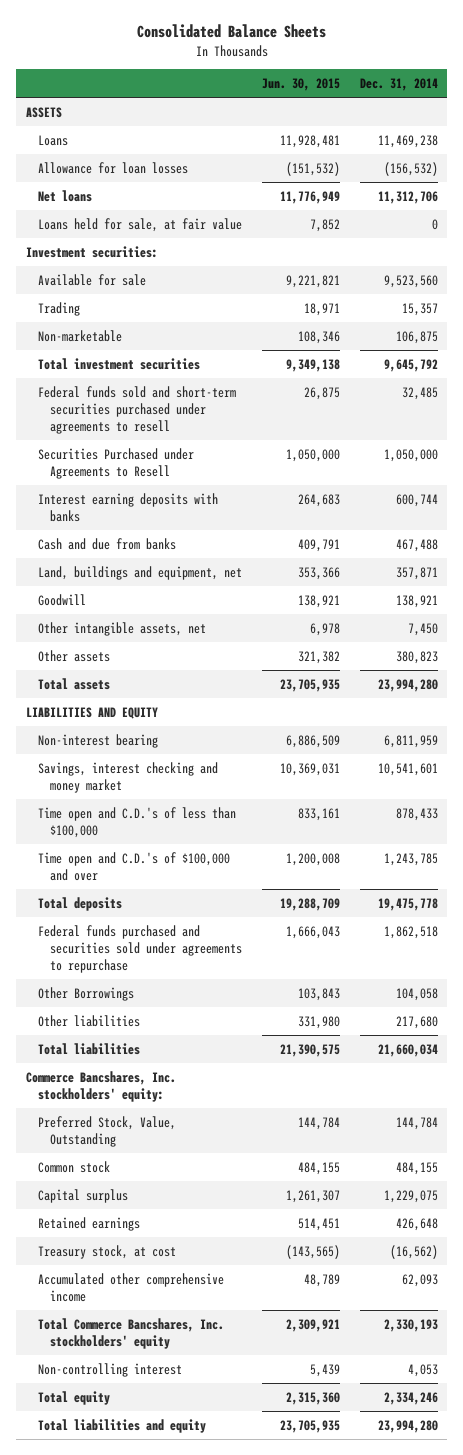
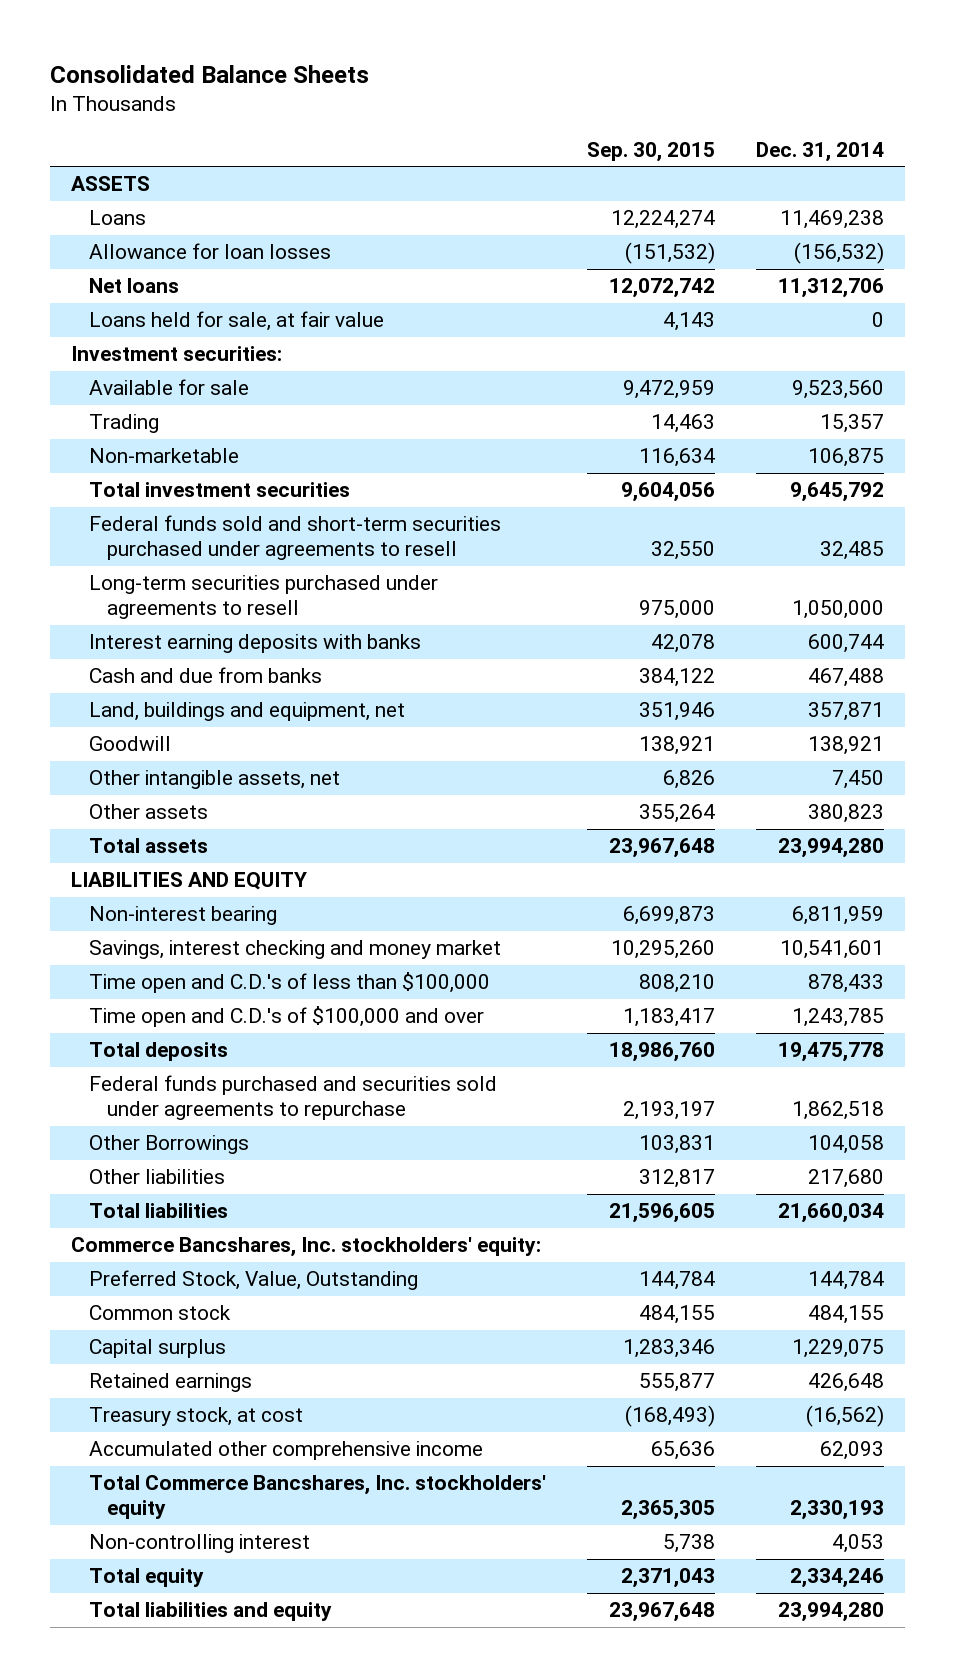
[261,78,340,92] Jun. 30, 2015 -> none
none -> [587,141,716,162] Sep. 30, 2015
[37,447,194,479] Securities Purchased under Agreements to Resell -> [88,575,438,620] Long-term securities purchased under agreements to resell

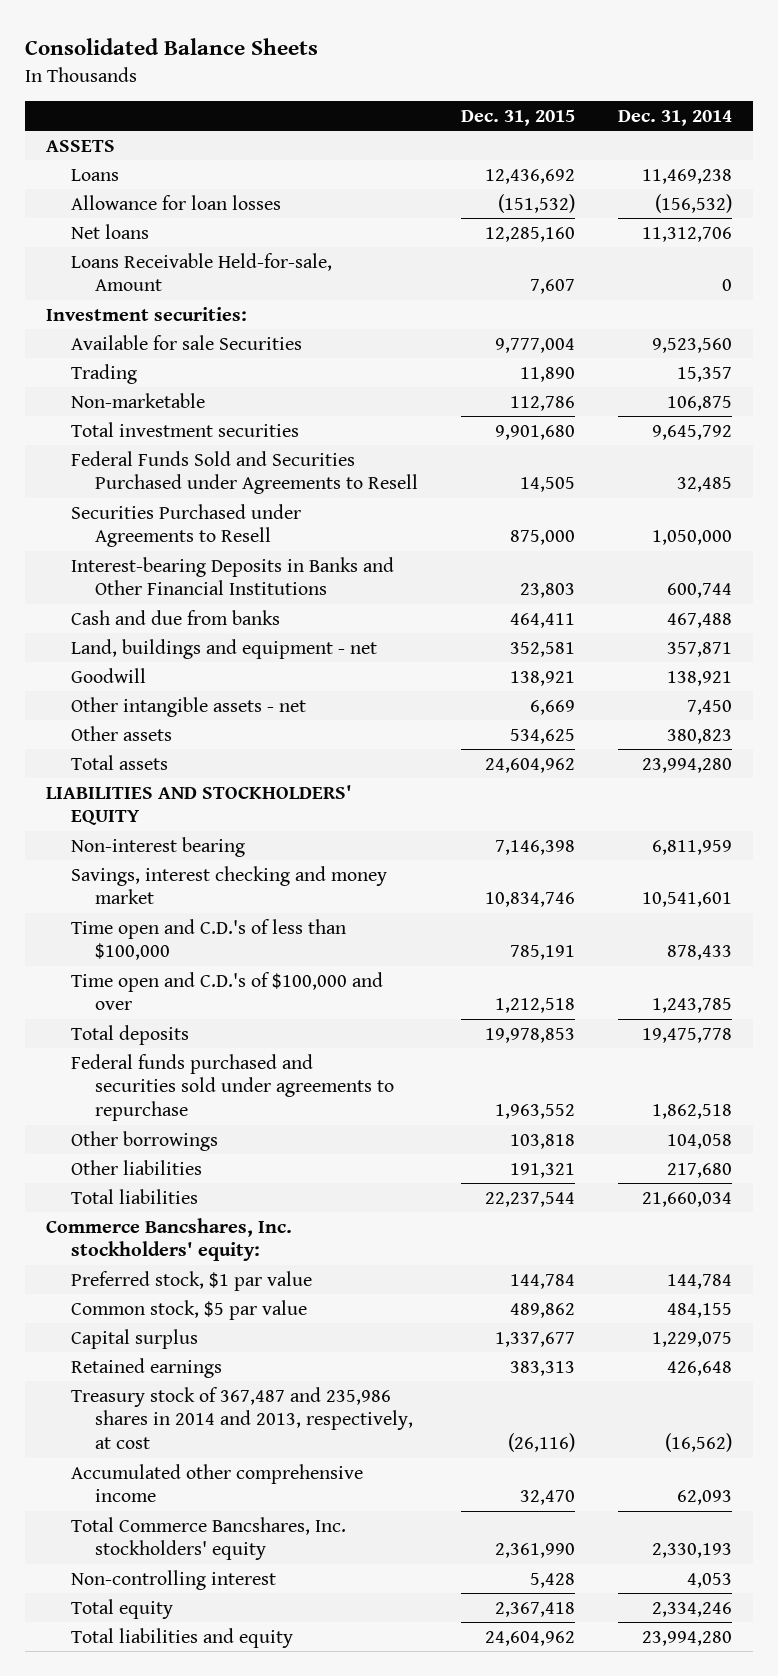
[587,141,716,162] Sep. 30, 2015 -> none
none -> [461,109,576,126] Dec. 31, 2015
[88,311,384,332] Loans held for sale, at fair value -> [70,252,332,292] Loans Receivable Held-for-sale, Amount
[88,379,249,396] Available for sale -> [70,334,302,350] Available for sale Securities
[88,515,501,561] Federal funds sold and short-term securities purchased under agreements to resell -> [70,450,419,495] Federal Funds Sold and Securities Purchased under Agreements to Resell
[88,575,438,620] Long-term securities purchased under agreements to resell -> [70,503,301,548] Securities Purchased under Agreements to Resell
[88,634,421,654] Interest earning deposits with banks -> [70,556,394,596] Interest-bearing Deposits in Banks and Other Financial Institutions
[88,702,405,722] Land, buildings and equipment, net -> [70,638,377,659] Land, buildings and equipment - net
[88,770,340,790] Other intangible assets, net -> [70,696,306,717] Other intangible assets - net
[70,872,307,891] LIABILITIES AND EQUITY -> [46,784,353,826] LIABILITIES AND STOCKHOLDERS' EQUITY
[88,1135,249,1155] Other Borrowings -> [70,1130,218,1151] Other borrowings
[88,1270,418,1291] Preferred Stock, Value, Outstanding -> [70,1270,312,1291] Preferred stock, $1 par value
[88,1305,231,1321] Common stock -> [70,1299,307,1320] Common stock, $5 par value
[88,1407,303,1427] Treasury stock, at cost -> [70,1386,414,1450] Treasury stock of 367,487 and 235,986 shares in 2014 and 2013, respectively, at cost

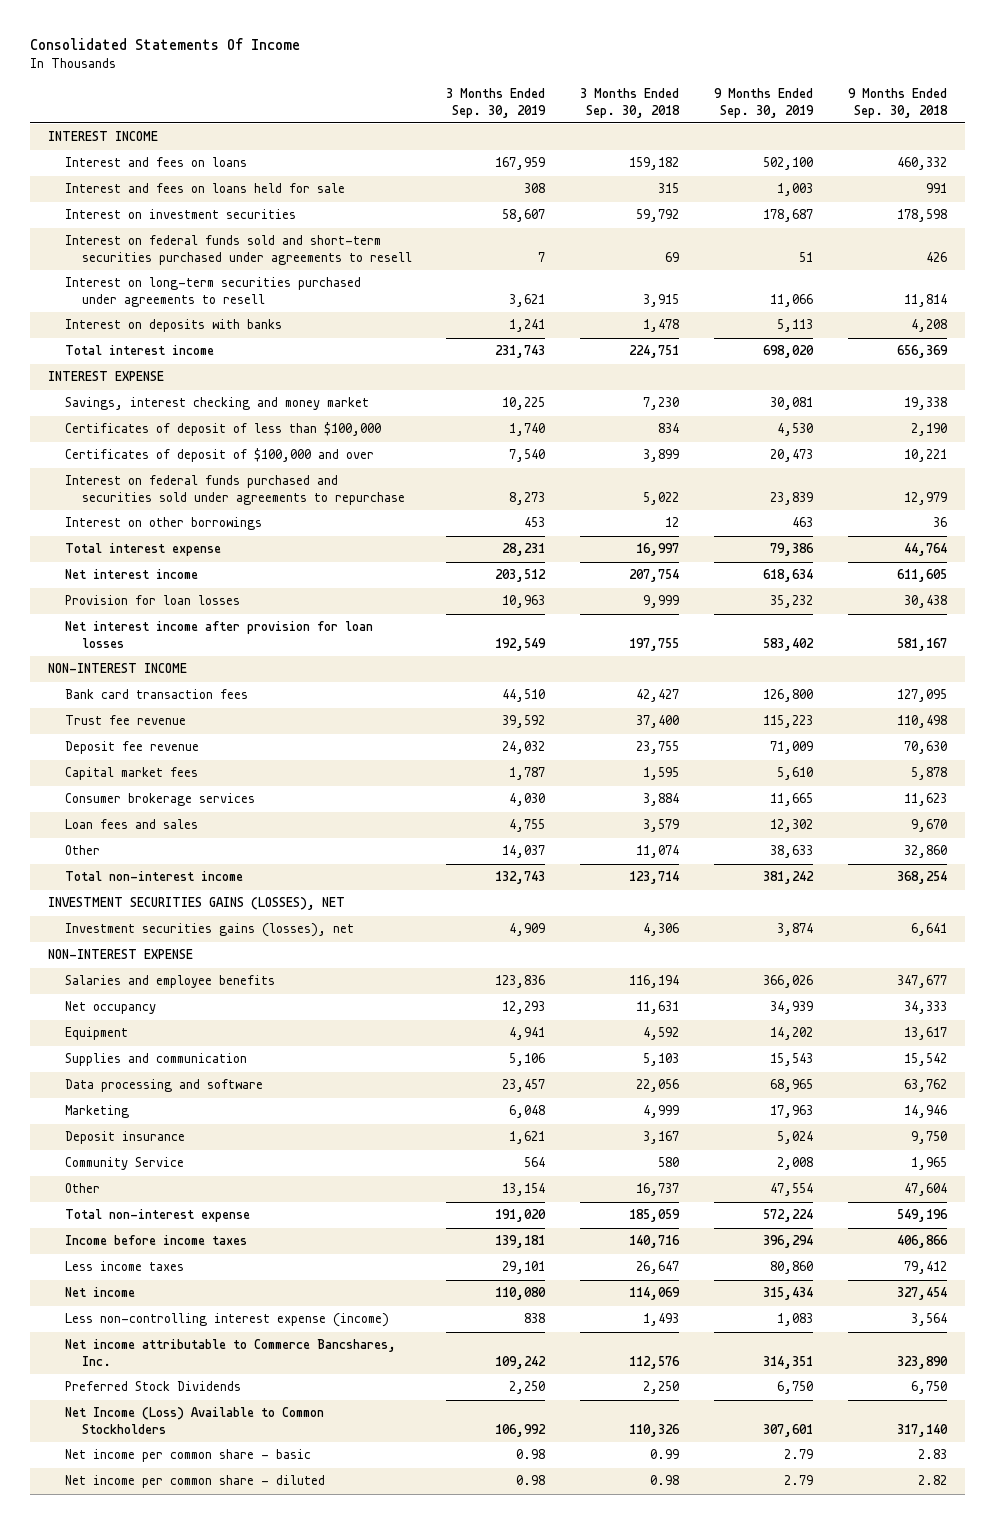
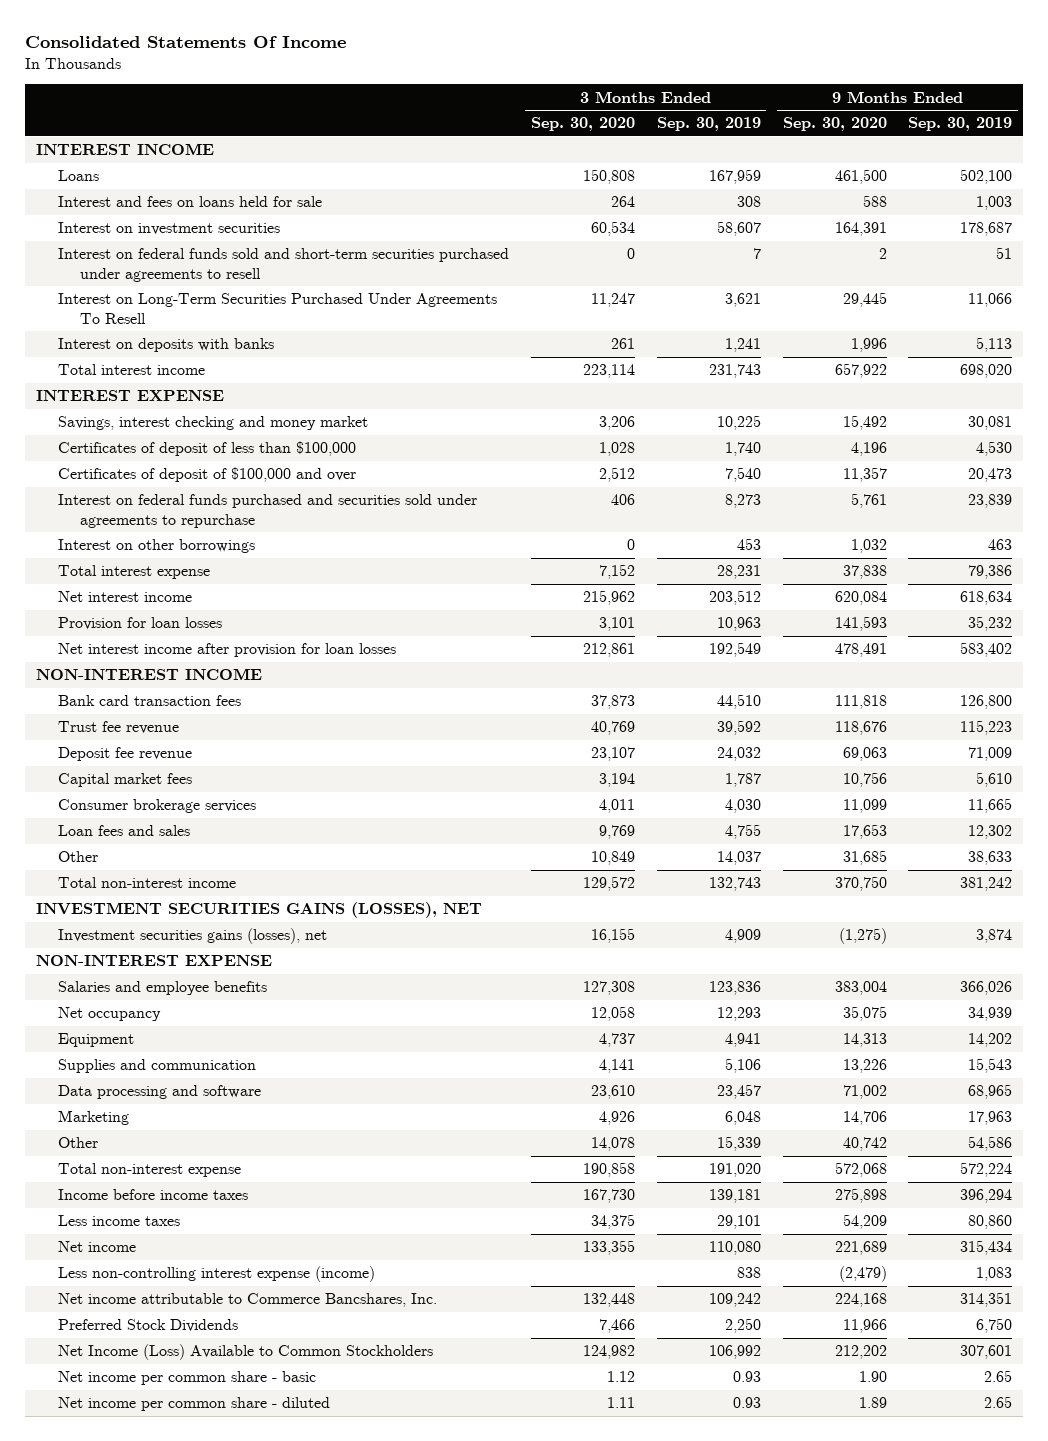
[580,88,681,118] 3 Months Ended Sep. 30, 2018 -> none
[848,88,949,118] 9 Months Ended Sep. 30, 2018 -> none
none -> [530,117,635,132] Sep. 30, 2020
none -> [782,117,887,132] Sep. 30, 2020
[64,157,247,168] Interest and fees on loans -> [57,170,99,182] Loans
[64,277,361,307] Interest on long-term securities purchased under agreements to resell -> [57,293,497,324] Interest on Long-Term Securities Purchased Under Agreements To Resell
[64,1131,185,1145] Deposit insurance -> none
[64,1157,184,1171] Community Service -> none
[502,1183,546,1197] 13,154 -> [716,1136,761,1152] 15,339
[770,1183,814,1197] 47,554 -> [968,1136,1013,1152] 54,586
[516,1449,546,1460] 0.98 -> [732,1371,761,1383] 0.93
[784,1449,814,1460] 2.79 -> [984,1370,1013,1383] 2.65
[516,1475,546,1486] 0.98 -> [732,1397,761,1409] 0.93
[784,1475,814,1486] 2.79 -> [984,1396,1013,1409] 2.65

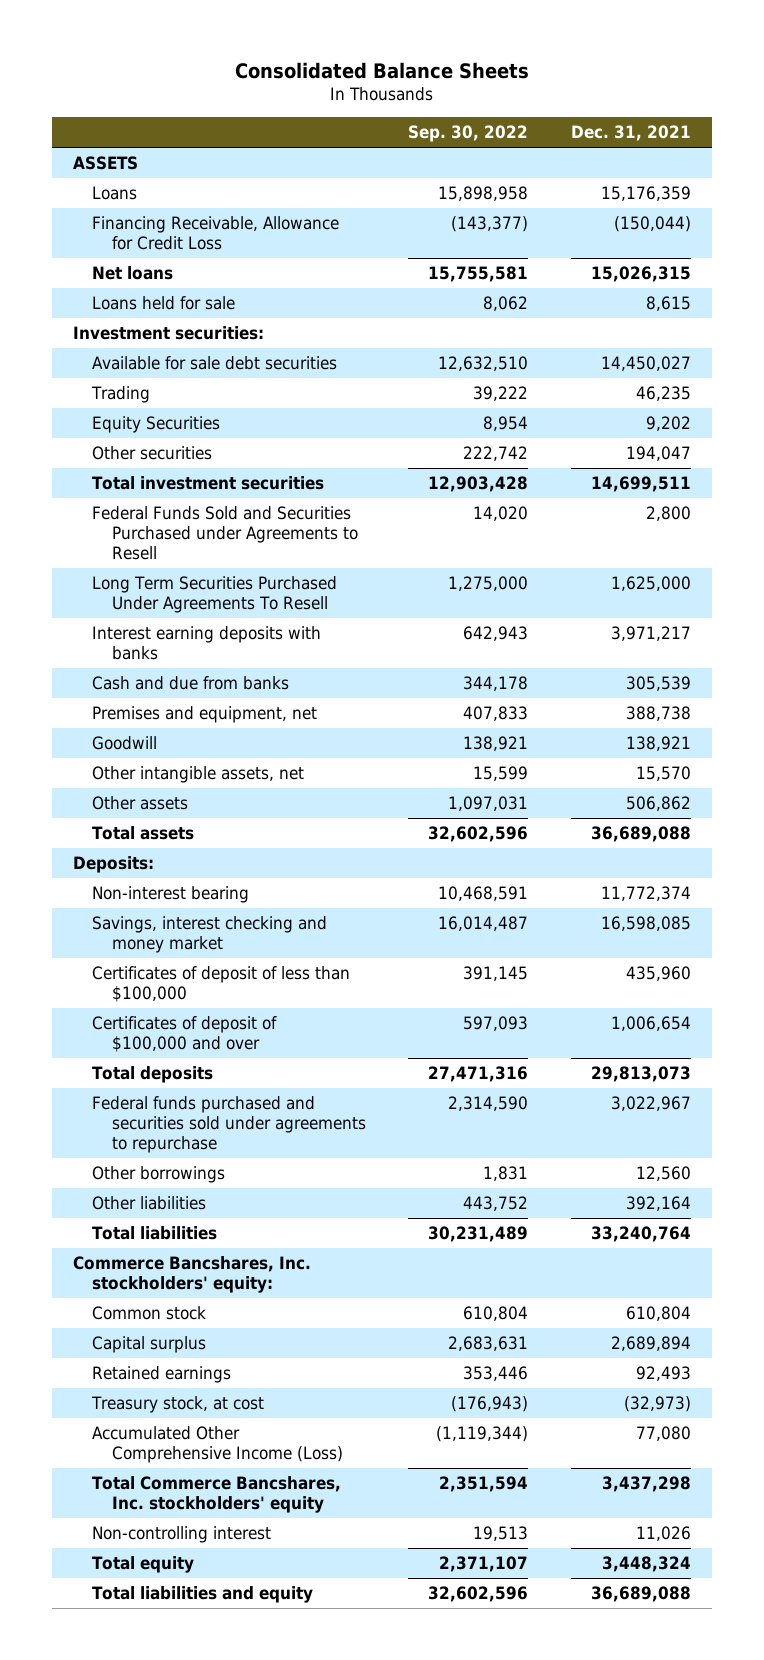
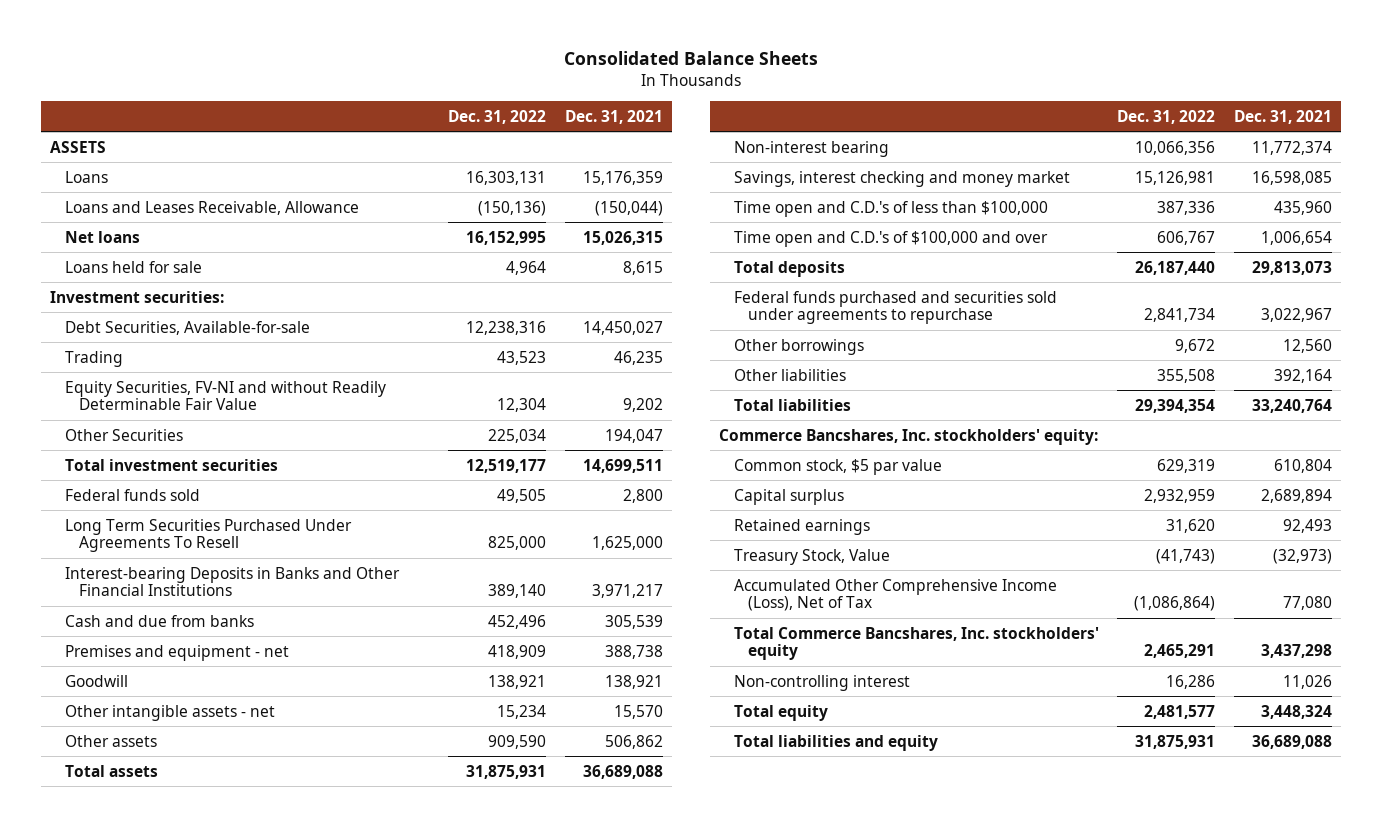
[408,125,529,143] Sep. 30, 2022 -> none
none -> [448,109,547,124] Dec. 31, 2022
[92,216,340,251] Financing Receivable, Allowance for Credit Loss -> [64,200,359,215] Loans and Leases Receivable, Allowance
[92,356,338,371] Available for sale debt securities -> [64,320,310,335] Debt Securities, Available-for-sale
[92,416,221,434] Equity Securities -> [64,380,386,411] Equity Securities, FV-NI and without Readily Determinable Fair Value
[92,446,213,461] Other securities -> [64,428,183,441] Other Securities
[92,506,358,561] Federal Funds Sold and Securities Purchased under Agreements to Resell -> none
none -> [64,488,200,501] Federal funds sold
[92,626,322,661] Interest earning deposits with banks -> [64,566,400,597] Interest-bearing Deposits in Banks and Other Financial Institutions
[92,706,318,724] Premises and equipment, net -> [64,644,289,661] Premises and equipment - net
[92,766,305,784] Other intangible assets, net -> [64,704,275,721] Other intangible assets - net
[73,856,155,874] Deposits: -> none
[92,966,351,1003] Certificates of deposit of less than $100,000 -> [733,200,1048,217] Time open and C.D.'s of less than $100,000
[92,1016,278,1053] Certificates of deposit of $100,000 and over -> [733,230,1048,247] Time open and C.D.'s of $100,000 and over
[92,1306,207,1321] Common stock -> [733,458,942,475] Common stock, $5 par value
[91,1396,265,1414] Treasury stock, at cost -> [733,548,890,565] Treasury Stock, Value
[92,1426,343,1464] Accumulated Other Comprehensive Income (Loss) -> [733,578,1057,612] Accumulated Other Comprehensive Income (Loss), Net of Tax

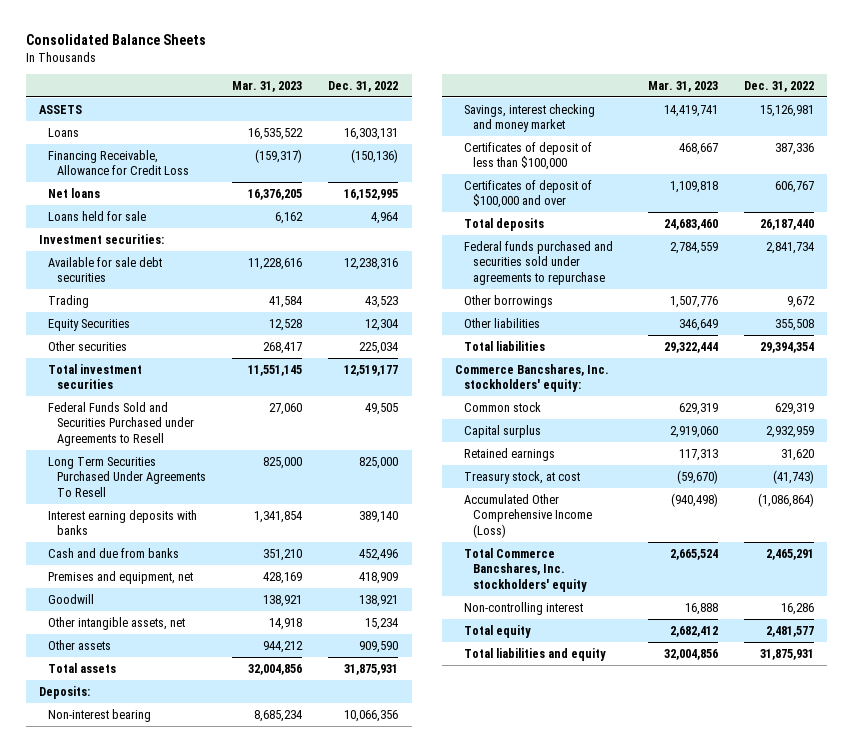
[564,109,663,124] Dec. 31, 2021 -> none
none -> [232,80,303,92] Mar. 31, 2023
[64,200,359,215] Loans and Leases Receivable, Allowance -> [48,149,189,176] Financing Receivable, Allowance for Credit Loss
[64,320,310,335] Debt Securities, Available-for-sale -> [48,256,163,283] Available for sale debt securities
[64,380,386,411] Equity Securities, FV-NI and without Readily Determinable Fair Value -> [48,318,131,331] Equity Securities
[64,428,183,441] Other Securities -> [48,340,128,351] Other securities
[64,488,200,501] Federal funds sold -> [48,401,194,446] Federal Funds Sold and Securities Purchased under Agreements to Resell
[64,566,400,597] Interest-bearing Deposits in Banks and Other Financial Institutions -> [48,509,198,536] Interest earning deposits with banks
[64,644,289,661] Premises and equipment - net -> [48,570,194,584] Premises and equipment, net
[64,704,275,721] Other intangible assets - net -> [48,616,186,630] Other intangible assets, net
none -> [39,685,91,699] Deposits:
[733,200,1048,217] Time open and C.D.'s of less than $100,000 -> [464,141,593,171] Certificates of deposit of less than $100,000
[733,230,1048,247] Time open and C.D.'s of $100,000 and over -> [464,179,593,209] Certificates of deposit of $100,000 and over
[733,458,942,475] Common stock, $5 par value -> [464,401,542,412] Common stock
[733,548,890,565] Treasury Stock, Value -> [464,470,581,484] Treasury stock, at cost
[733,578,1057,612] Accumulated Other Comprehensive Income (Loss), Net of Tax -> [464,493,592,538] Accumulated Other Comprehensive Income (Loss)

